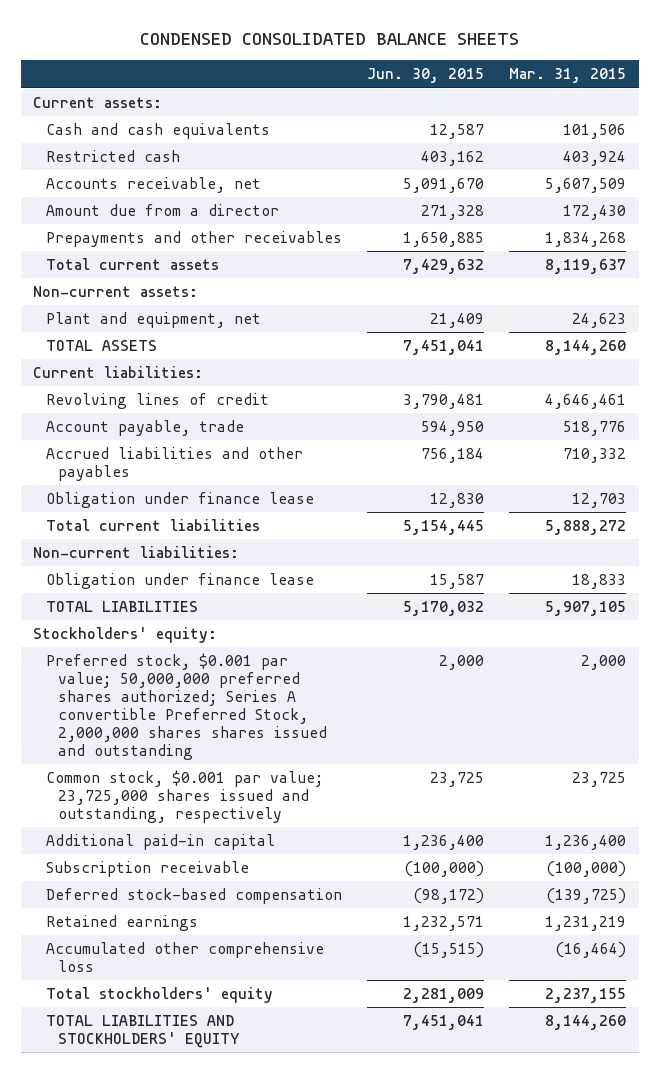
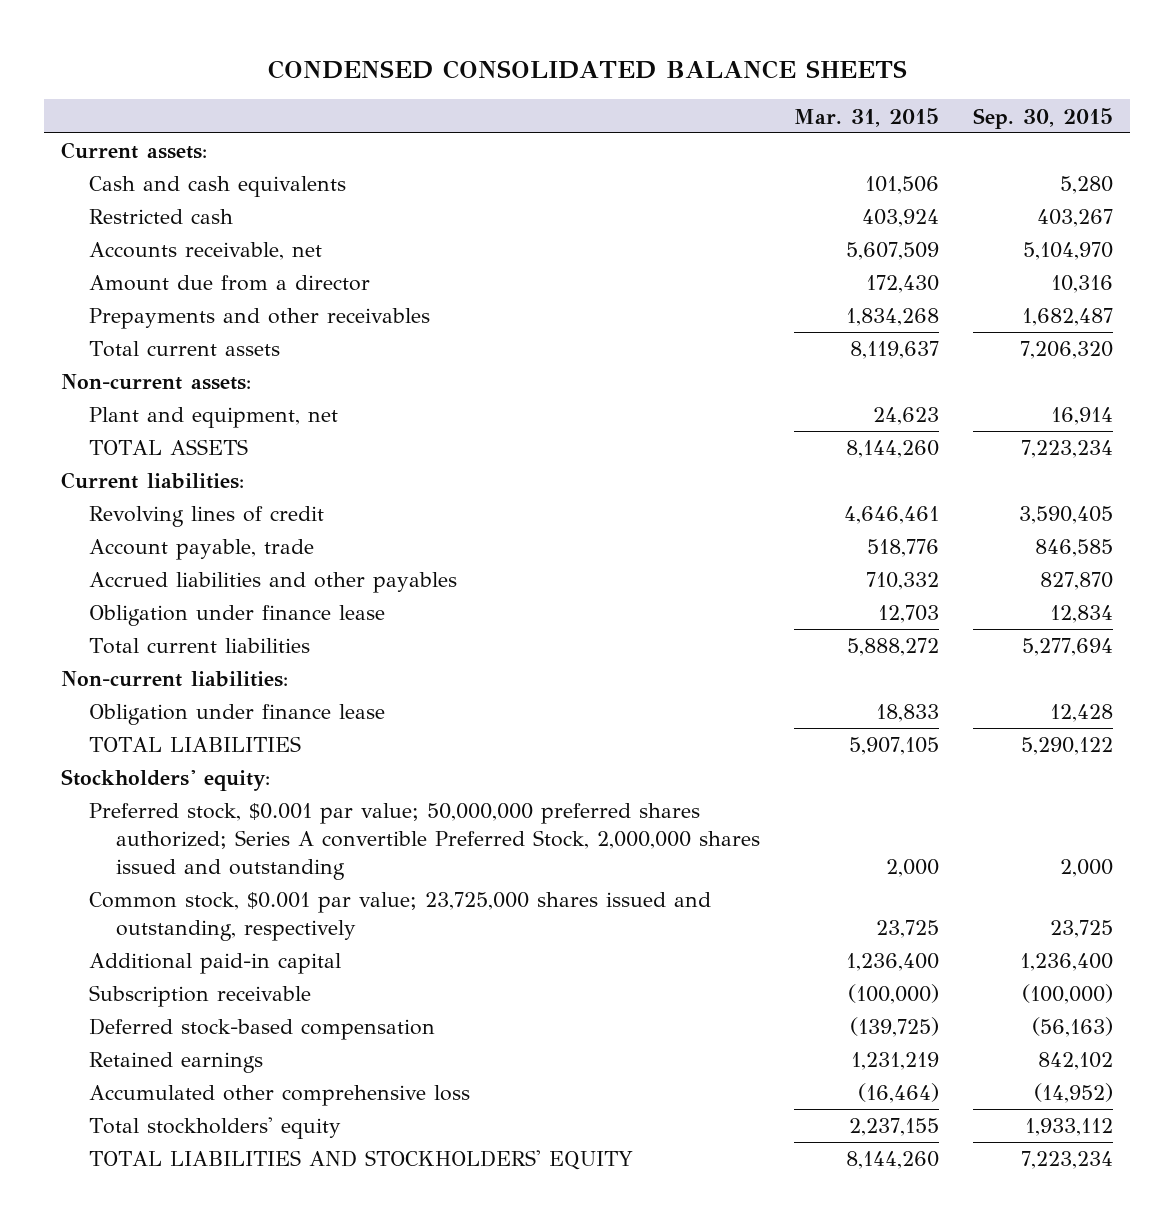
[366,68,484,84] Jun. 30, 2015 -> none
none -> [973,107,1114,129] Sep. 30, 2015
[45,653,327,760] Preferred stock, $0.001 par value; 50,000,000 preferred shares authorized; Series A convertible Preferred Stock, 2,000,000 shares shares issued and outstanding -> [88,803,761,880] Preferred stock, $0.001 par value; 50,000,000 preferred shares authorized; Series A convertible Preferred Stock, 2,000,000 shares issued and outstanding

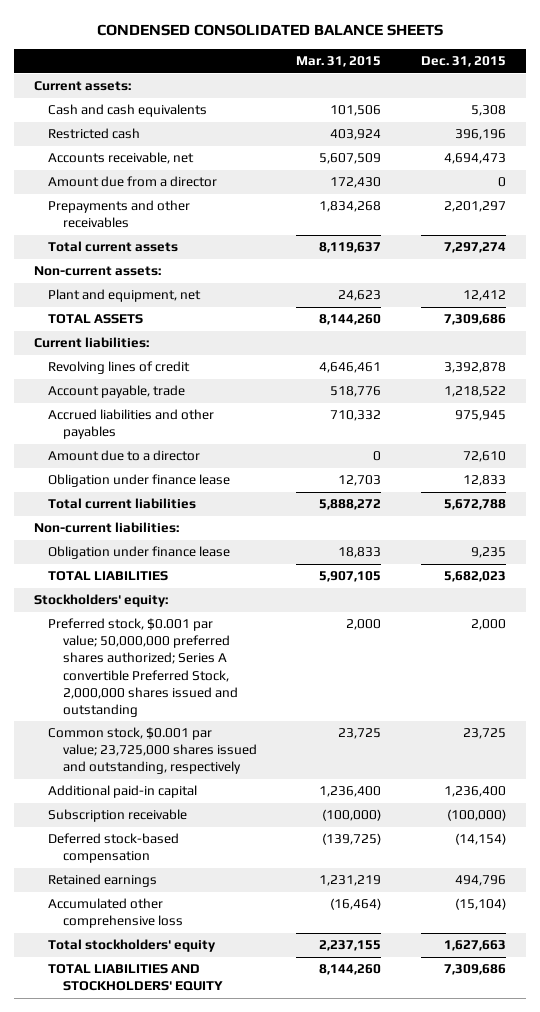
[973,107,1114,129] Sep. 30, 2015 -> none
none -> [421,55,507,67] Dec. 31, 2015
none -> [48,450,201,462] Amount due to a director

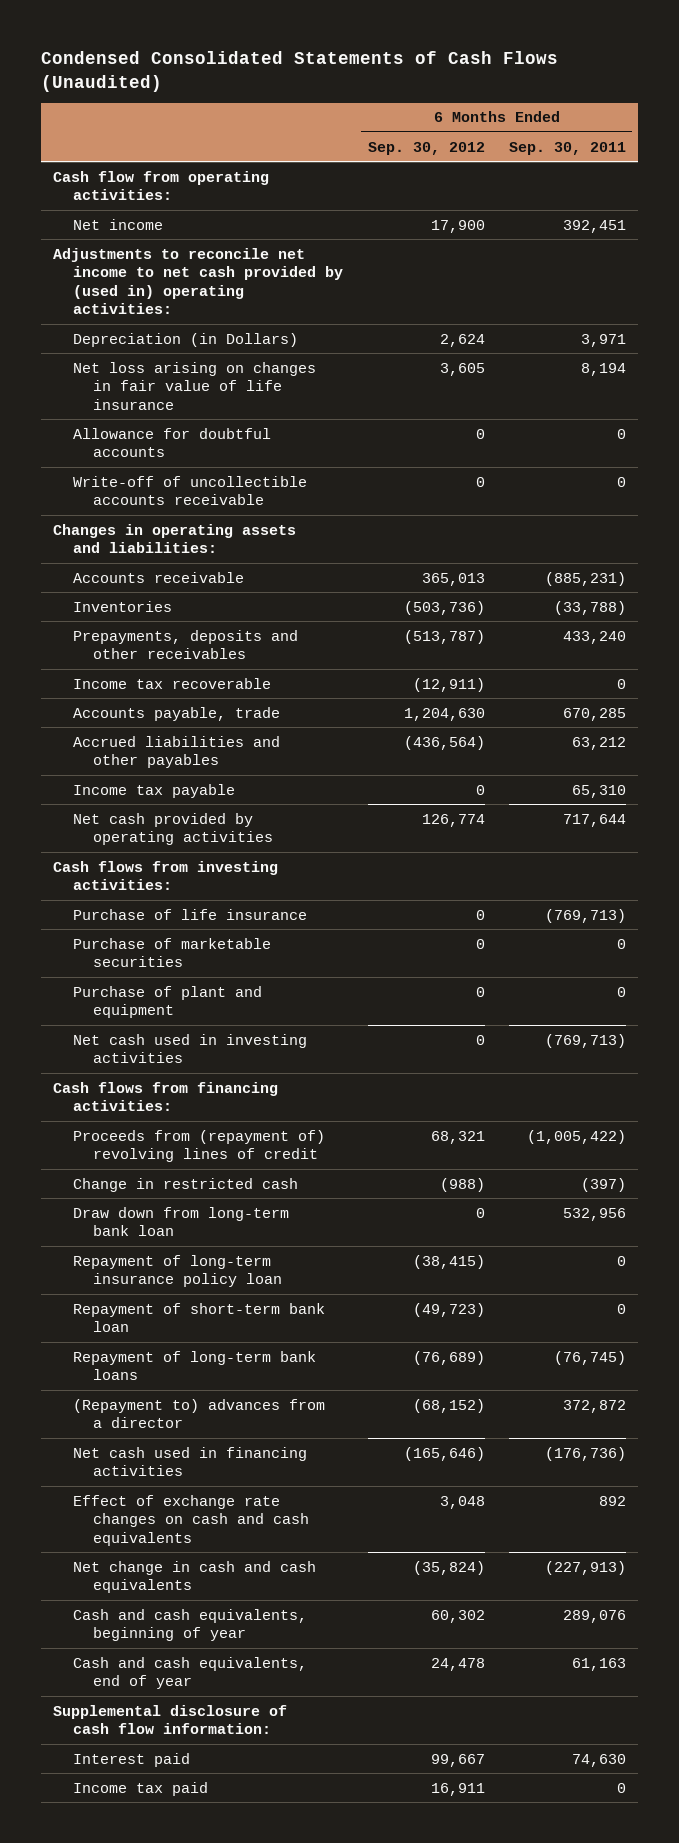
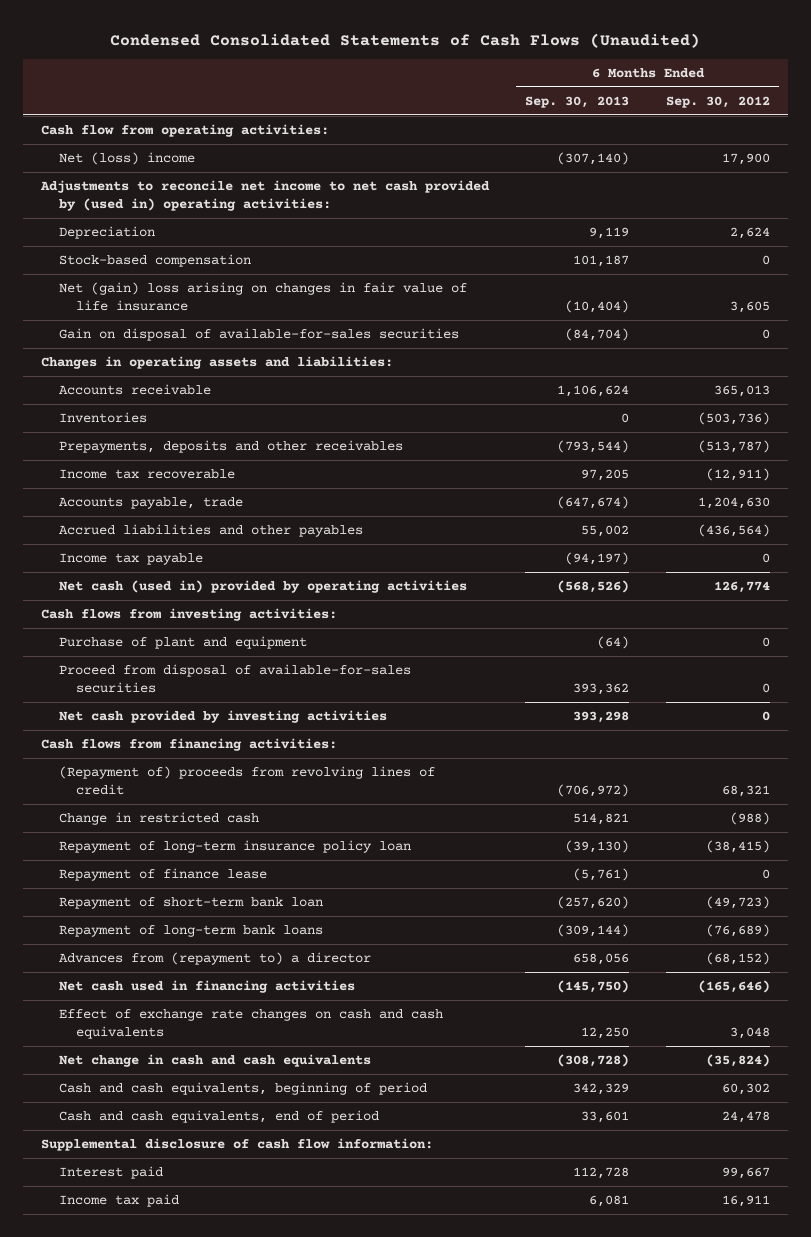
[509,141,627,155] Sep. 30, 2011 -> none
none -> [525,96,630,109] Sep. 30, 2013
[73,218,164,230] Net income -> [58,152,195,166] Net (loss) income
[73,427,272,458] Allowance for doubtful accounts -> none
[73,475,308,506] Write-off of uncollectible accounts receivable -> none
[73,332,299,347] Depreciation (in Dollars) -> [58,226,155,240] Depreciation
none -> [58,254,251,268] Stock-based compensation
[73,361,317,410] Net loss arising on changes in fair value of life insurance -> [58,282,467,312] Net (gain) loss arising on changes in fair value of life insurance
none -> [58,328,459,342] Gain on disposal of available-for-sales securities
[73,812,274,846] Net cash provided by operating activities -> [58,580,467,594] Net cash (used in) provided by operating activities
[73,908,308,920] Purchase of life insurance -> none
[73,937,272,968] Purchase of marketable securities -> none
none -> [58,664,411,694] Proceed from disposal of available-for-sales securities
[73,1033,308,1064] Net cash used in investing activities -> [58,710,387,724] Net cash provided by investing activities
[73,1129,326,1163] Proceeds from (repayment of) revolving lines of credit -> [58,766,435,796] (Repayment of) proceeds from revolving lines of credit
[73,1206,290,1237] Draw down from long-term bank loan -> none
none -> [58,868,267,882] Repayment of finance lease
[73,1398,326,1429] (Repayment to) advances from a director -> [58,952,371,966] Advances from (repayment to) a director
[73,1608,308,1642] Cash and cash equivalents, beginning of year -> [58,1082,427,1096] Cash and cash equivalents, beginning of period
[73,1656,308,1690] Cash and cash equivalents, end of year -> [58,1110,379,1124] Cash and cash equivalents, end of period

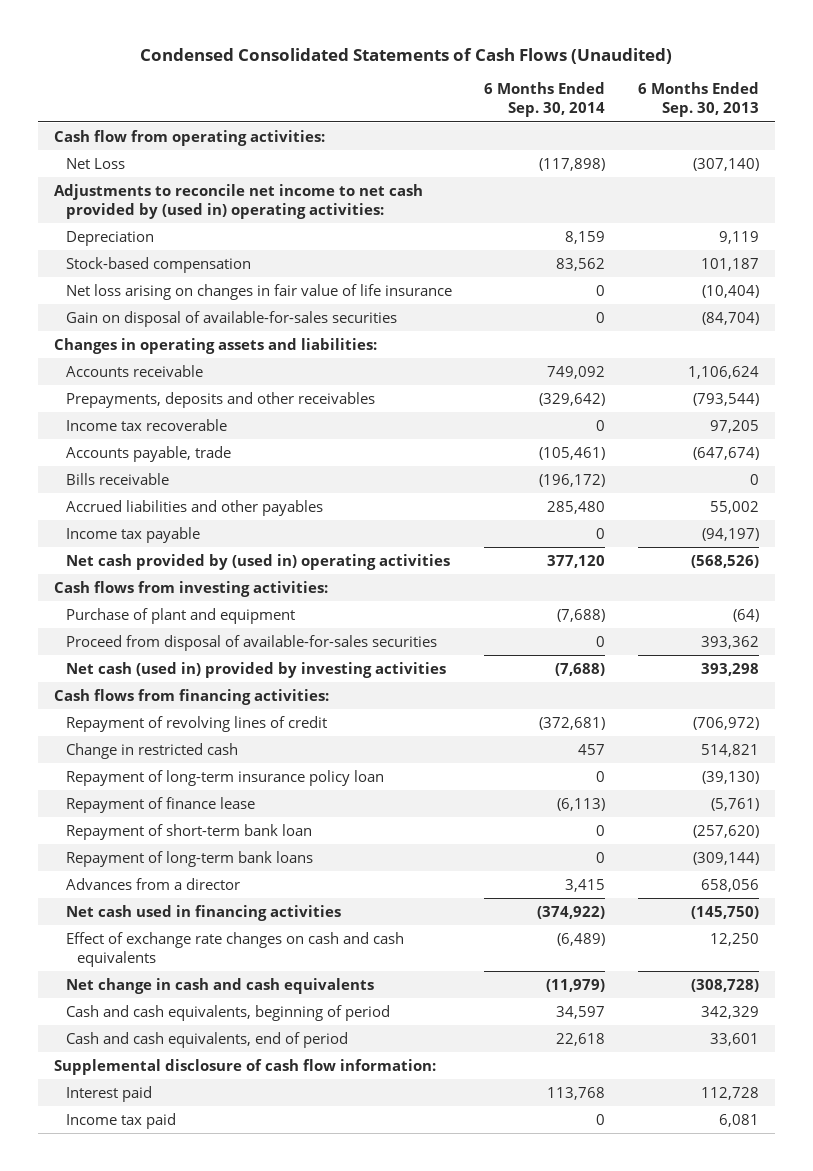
[665,96,770,109] Sep. 30, 2012 -> none
none -> [484,82,606,118] 6 Months Ended Sep. 30, 2014
[58,152,195,166] Net (loss) income -> [65,157,125,169] Net Loss
[58,282,467,312] Net (gain) loss arising on changes in fair value of life insurance -> [65,283,452,300] Net loss arising on changes in fair value of life insurance
[58,412,147,424] Inventories -> none
none -> [65,472,169,485] Bills receivable
[58,580,467,594] Net cash (used in) provided by operating activities -> [65,553,450,570] Net cash provided by (used in) operating activities
[58,710,387,724] Net cash provided by investing activities -> [65,661,446,678] Net cash (used in) provided by investing activities
[58,766,435,796] (Repayment of) proceeds from revolving lines of credit -> [65,715,327,732] Repayment of revolving lines of credit
[58,952,371,966] Advances from (repayment to) a director -> [65,877,240,890] Advances from a director

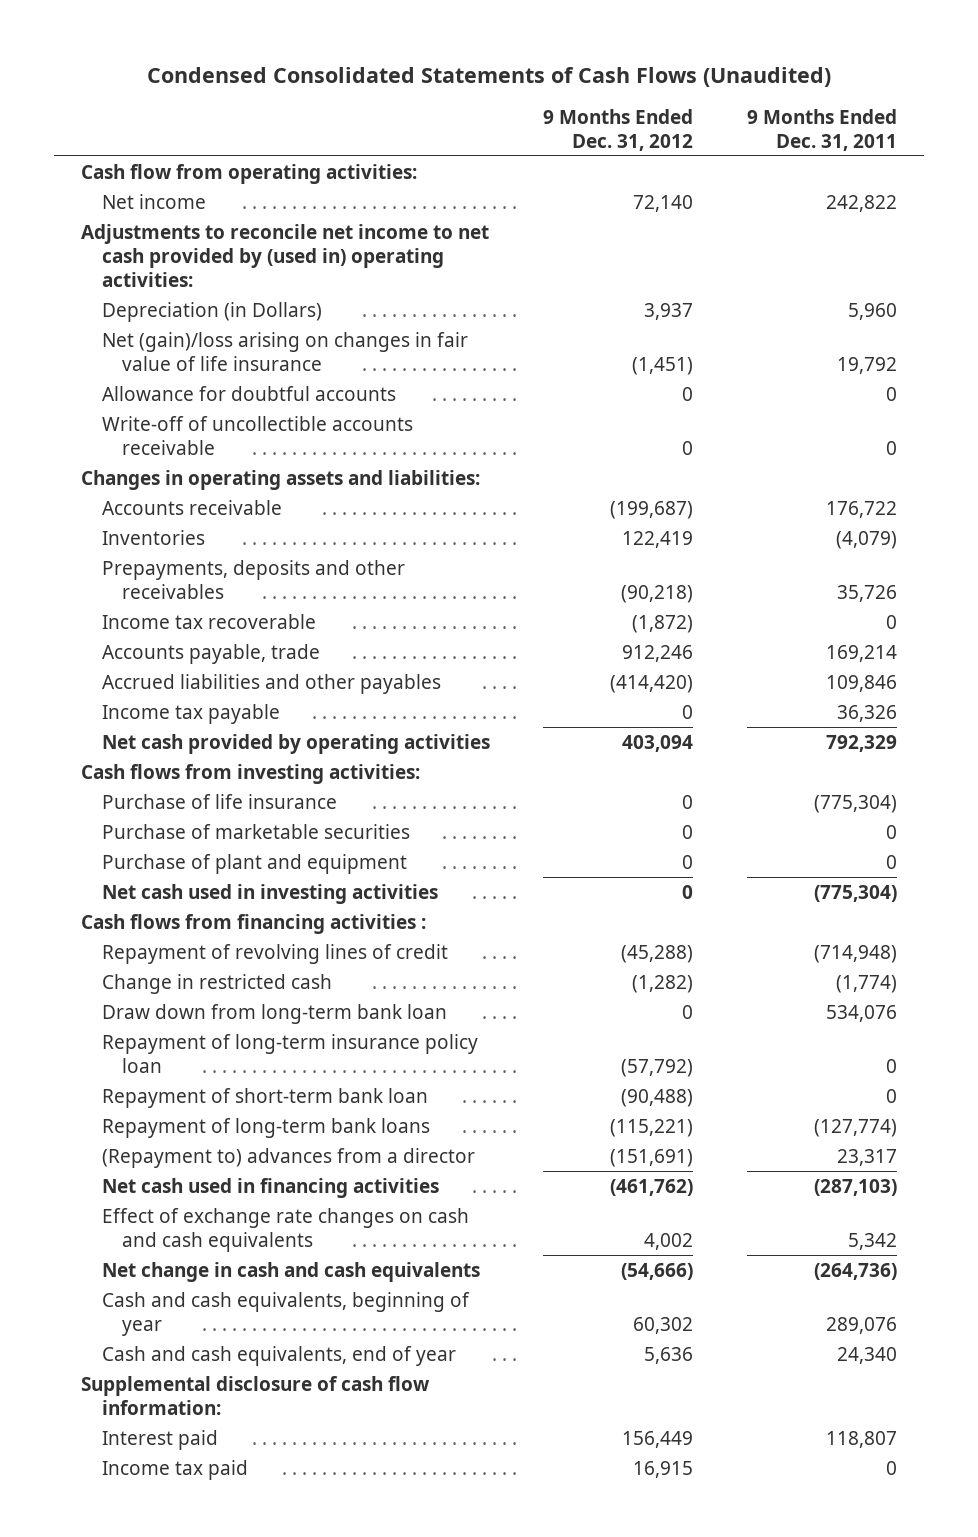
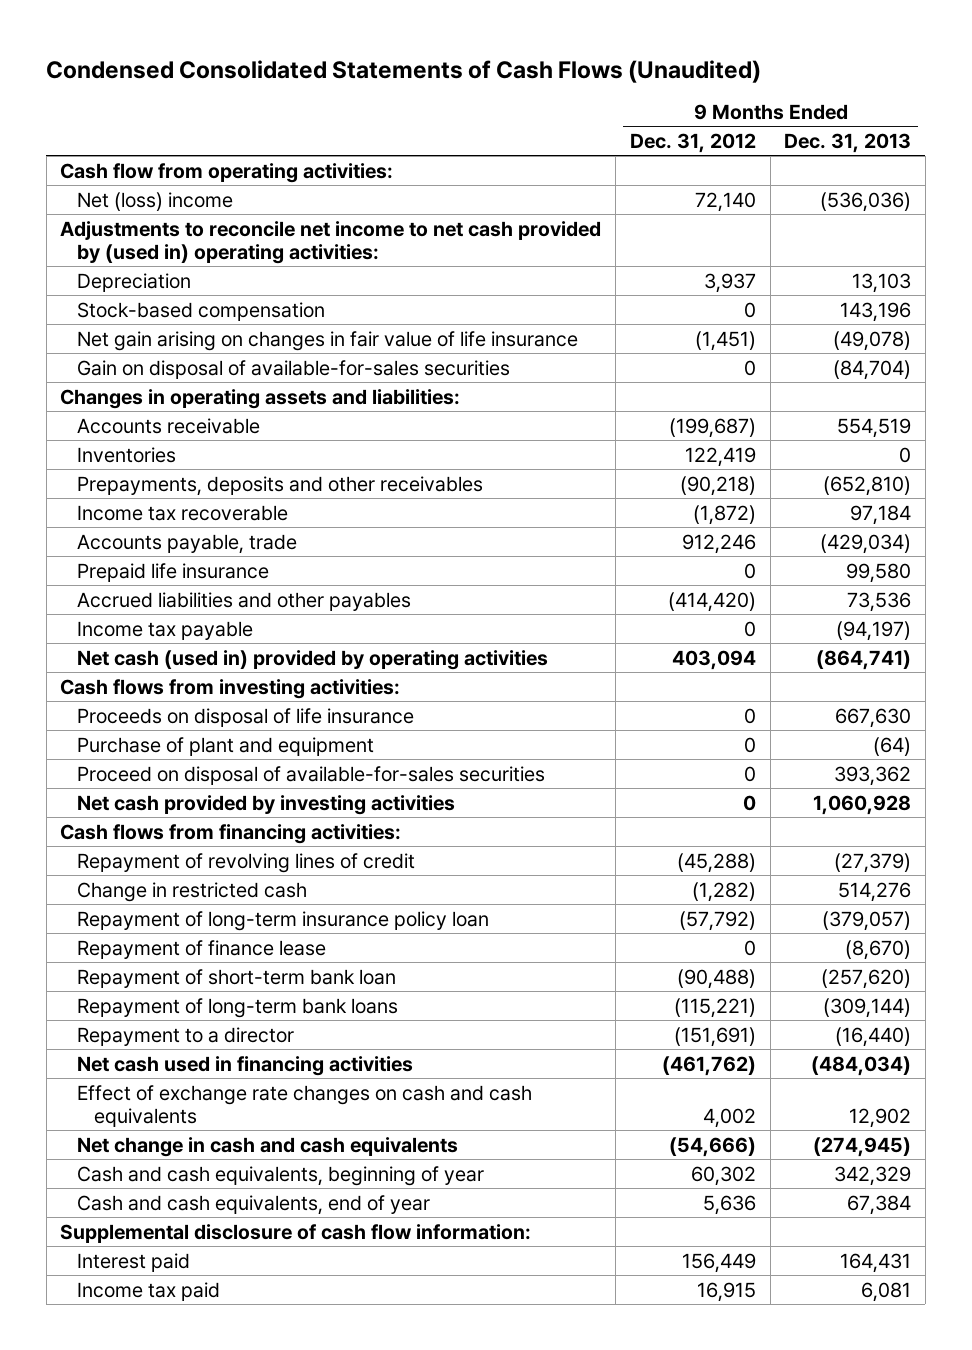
[747,108,898,151] 9 Months Ended Dec. 31, 2011 -> none
none -> [784,133,912,154] Dec. 31, 2013
[101,193,206,209] Net income -> [77,191,234,211] Net (loss) income
[101,385,396,401] Allowance for doubtful accounts -> none
[101,415,413,455] Write-off of uncollectible accounts receivable -> none
[101,301,322,322] Depreciation (in Dollars) -> [77,272,192,292] Depreciation
none -> [77,301,326,321] Stock-based compensation
[101,331,468,371] Net (gain)/loss arising on changes in fair value of life insurance -> [77,330,579,351] Net gain arising on changes in fair value of life insurance
none -> [77,359,511,379] Gain on disposal of available-for-sales securities
none -> [77,562,270,582] Prepaid life insurance
[101,733,490,754] Net cash provided by operating activities -> [77,649,549,670] Net cash (used in) provided by operating activities
[101,793,337,809] Purchase of life insurance -> none
[101,823,410,839] Purchase of marketable securities -> none
none -> [77,707,415,727] Proceeds on disposal of life insurance
none -> [77,765,546,785] Proceed on disposal of available-for-sales securities
[101,883,438,904] Net cash used in investing activities -> [77,794,456,815] Net cash provided by investing activities
[81,913,427,934] Cash flows from financing activities : -> [60,823,402,844] Cash flows from financing activities:
[101,1003,447,1024] Draw down from long-term bank loan -> none
none -> [77,939,327,959] Repayment of finance lease
[101,1147,475,1168] (Repayment to) advances from a director -> [77,1026,295,1046] Repayment to a director

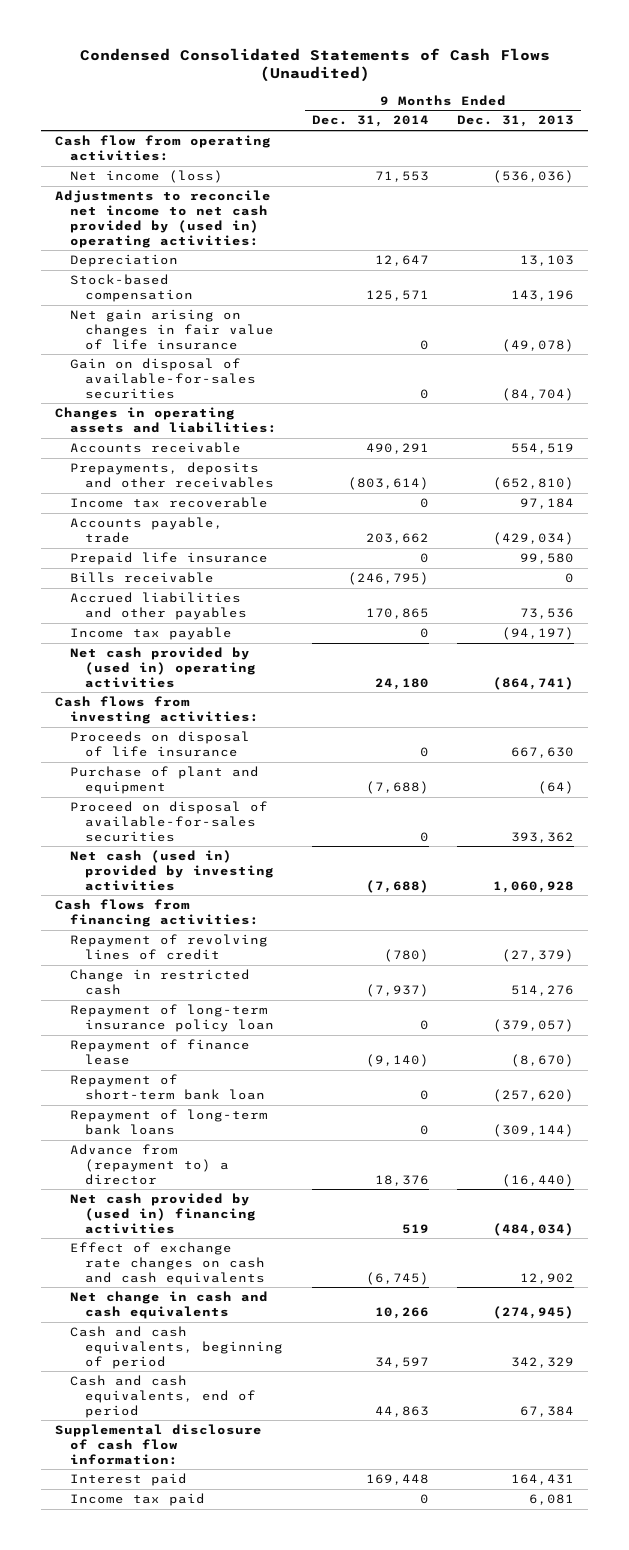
[629,133,756,154] Dec. 31, 2012 -> none
none -> [311,115,429,128] Dec. 31, 2014
[77,191,234,211] Net (loss) income -> [70,170,224,184] Net income (loss)
[77,446,177,463] Inventories -> none
none -> [70,572,215,584] Bills receivable
[77,649,549,670] Net cash (used in) provided by operating activities -> [70,647,257,688] Net cash provided by (used in) operating activities
[77,794,456,815] Net cash provided by investing activities -> [70,850,275,891] Net cash (used in) provided by investing activities
[77,1026,295,1046] Repayment to a director -> [70,1144,230,1185] Advance from (repayment to) a director
[77,1055,414,1076] Net cash used in financing activities -> [70,1193,257,1234] Net cash provided by (used in) financing activities
[77,1165,485,1186] Cash and cash equivalents, beginning of year -> [70,1326,284,1369] Cash and cash equivalents, beginning of period
[77,1194,431,1215] Cash and cash equivalents, end of year -> [70,1375,257,1418] Cash and cash equivalents, end of period

